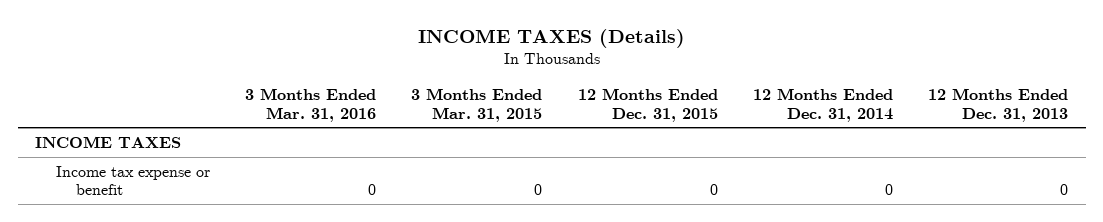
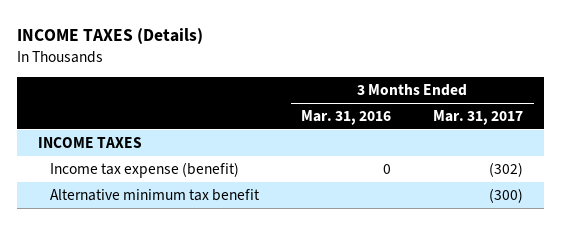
[411,88,543,122] 3 Months Ended Mar. 31, 2015 -> none
[577,88,718,122] 12 Months Ended Dec. 31, 2015 -> none
[752,88,893,122] 12 Months Ended Dec. 31, 2014 -> none
[928,88,1069,122] 12 Months Ended Dec. 31, 2013 -> none
none -> [433,110,524,126] Mar. 31, 2017
[55,165,210,196] Income tax expense or benefit -> [50,162,240,179] Income tax expense (benefit)
none -> [50,189,261,202] Alternative minimum tax benefit

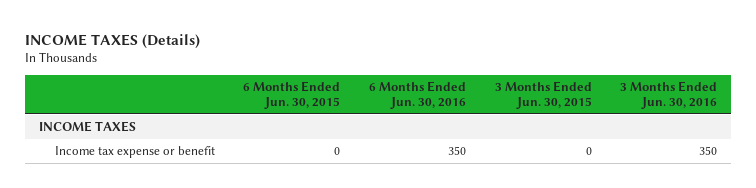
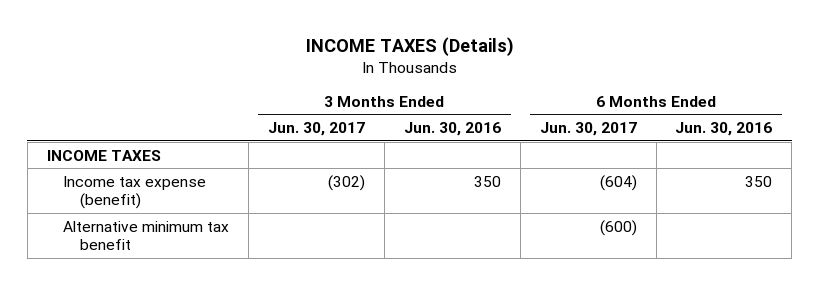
[243,81,341,110] 6 Months Ended Jun. 30, 2015 -> none
[494,81,592,110] 3 Months Ended Jun. 30, 2015 -> none
none -> [267,122,365,137] Jun. 30, 2017
none -> [539,122,637,137] Jun. 30, 2017
[54,146,215,159] Income tax expense or benefit -> [63,175,207,210] Income tax expense (benefit)
none -> [63,220,230,251] Alternative minimum tax benefit

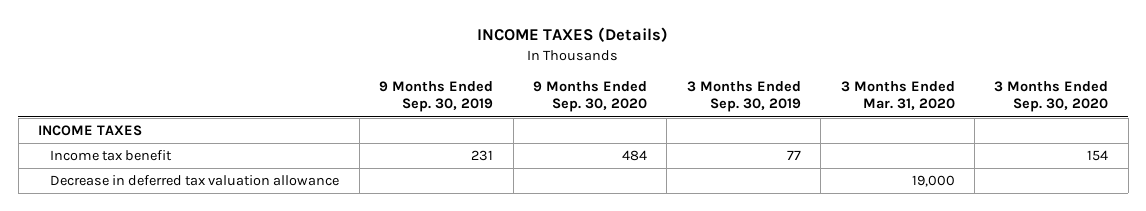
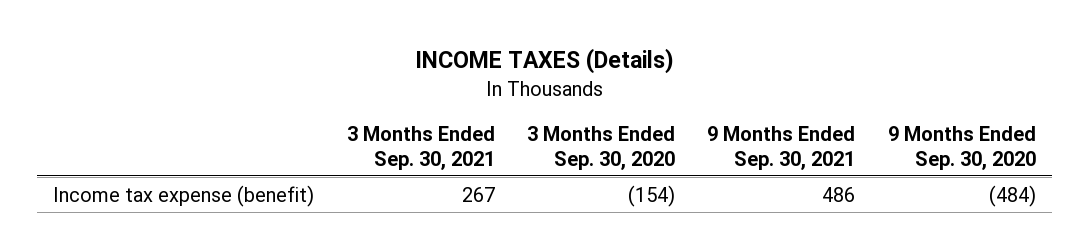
[379,80,494,113] 9 Months Ended Sep. 30, 2019 -> none
[686,80,801,113] 3 Months Ended Sep. 30, 2019 -> none
[840,80,955,111] 3 Months Ended Mar. 31, 2020 -> none
none -> [346,125,495,170] 3 Months Ended Sep. 30, 2021
none -> [707,125,856,170] 9 Months Ended Sep. 30, 2021
[37,125,142,137] INCOME TAXES -> none
[50,175,340,187] Decrease in deferred tax valuation allowance -> none
[50,150,173,162] Income tax benefit -> [53,184,315,207] Income tax expense (benefit)
[621,150,647,162] 484 -> [988,184,1036,207] (484)
[1087,150,1109,162] 154 -> [628,184,676,207] (154)

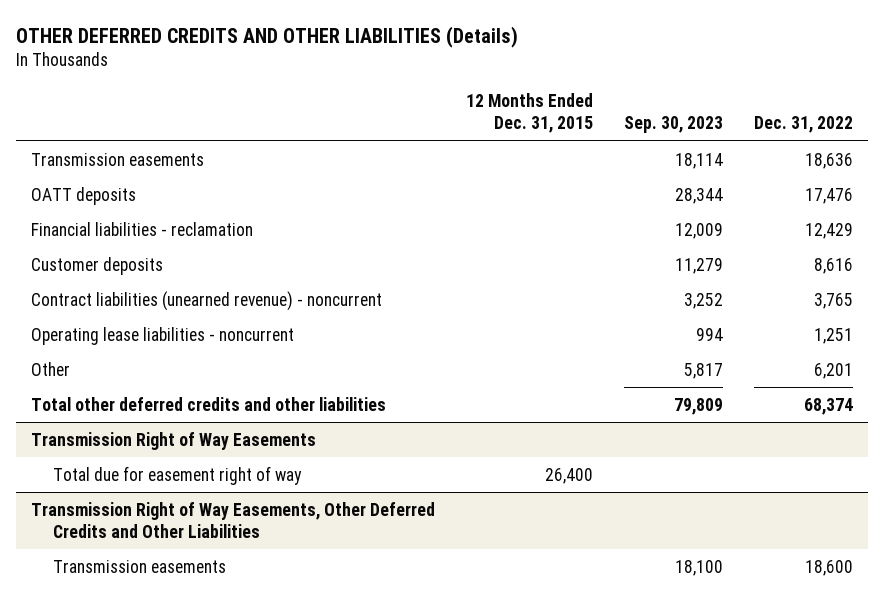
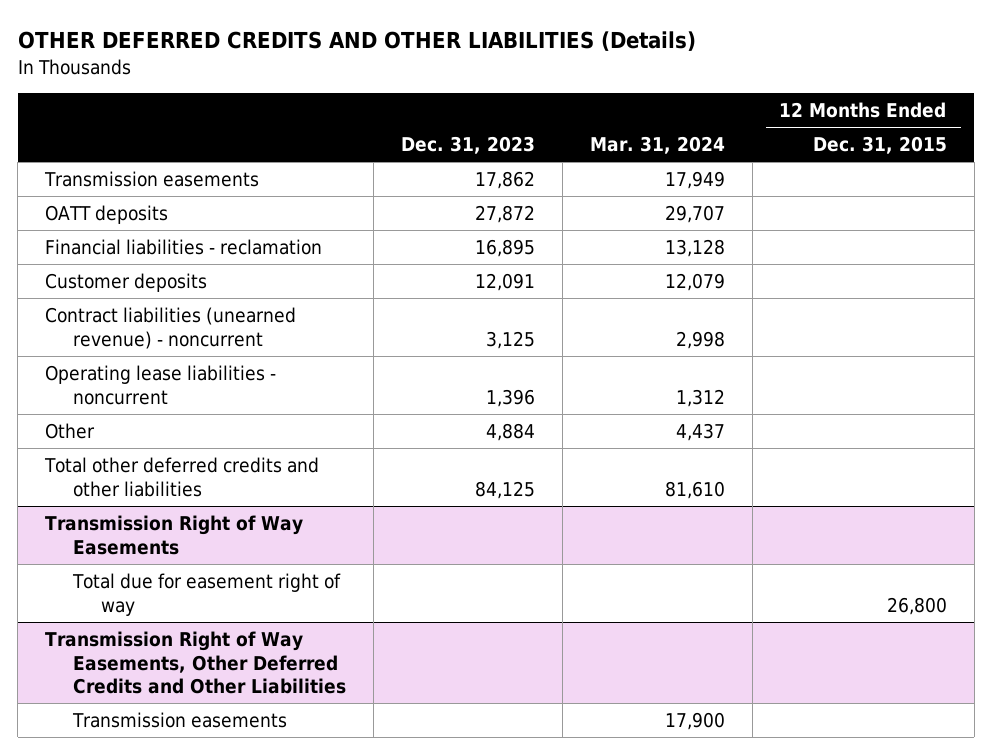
[623,116,723,134] Sep. 30, 2023 -> none
[753,116,853,134] Dec. 31, 2022 -> none
none -> [401,136,536,155] Dec. 31, 2023
none -> [590,136,726,155] Mar. 31, 2024
[545,467,594,484] 26,400 -> [886,596,947,615] 26,800

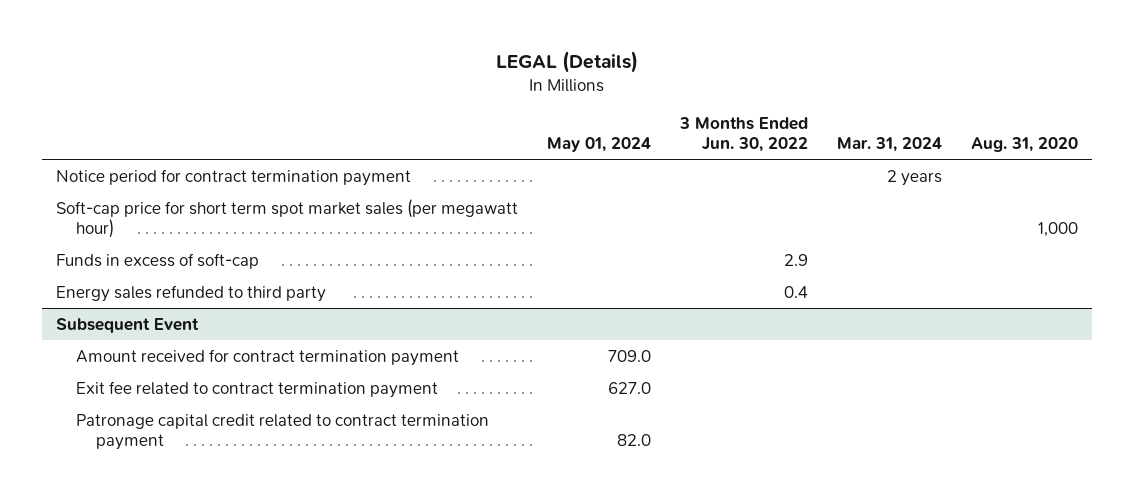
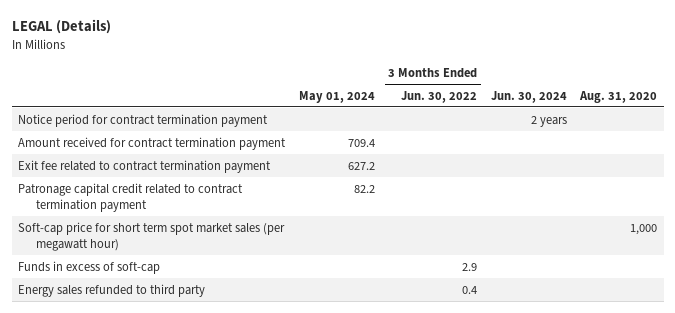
[836,137,942,153] Mar. 31, 2024 -> none
none -> [490,90,567,103] Jun. 30, 2024
none -> [18,136,287,150] Amount received for contract termination payment
none -> [18,159,272,173] Exit fee related to contract termination payment
none -> [18,182,244,212] Patronage capital credit related to contract termination payment
[56,317,200,333] Subsequent Event -> none
[75,348,459,366] Amount received for contract termination payment -> none
[75,380,438,398] Exit fee related to contract termination payment -> none
[75,413,489,450] Patronage capital credit related to contract termination payment -> none

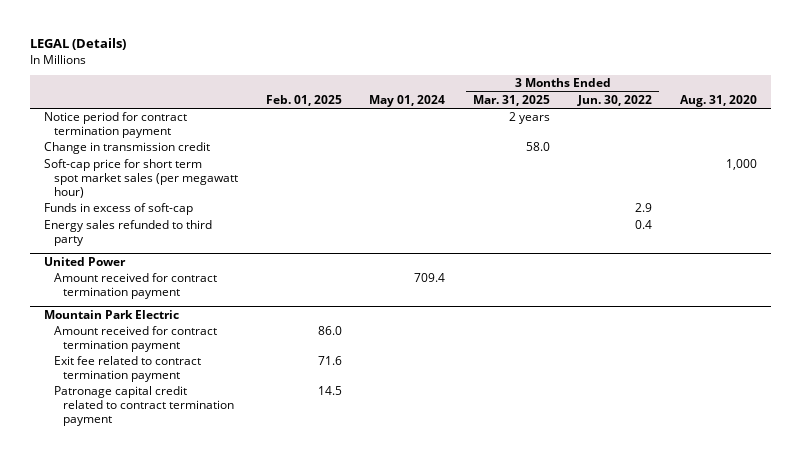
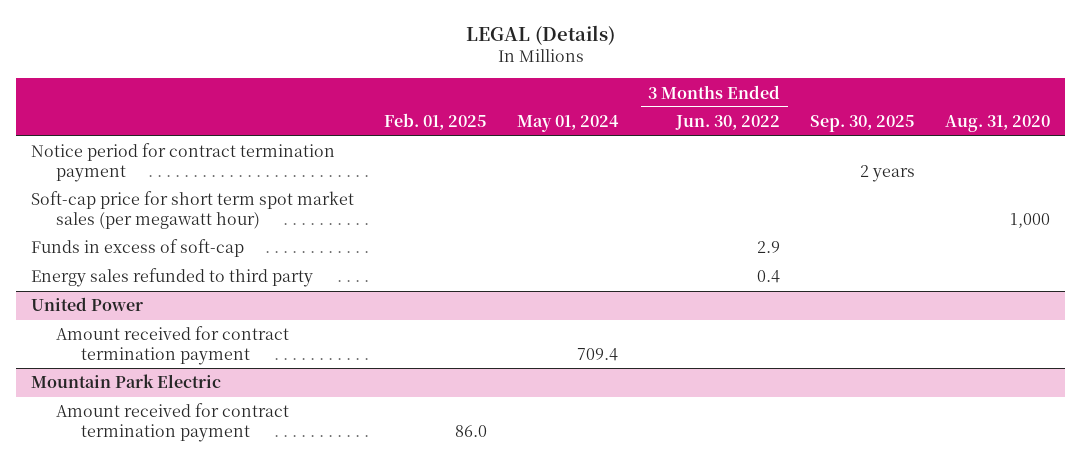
[473,95,551,107] Mar. 31, 2025 -> none
none -> [810,115,916,133] Sep. 30, 2025
[44,142,211,155] Change in transmission credit -> none
[53,356,201,382] Exit fee related to contract termination payment -> none
[53,386,235,426] Patronage capital credit related to contract termination payment -> none

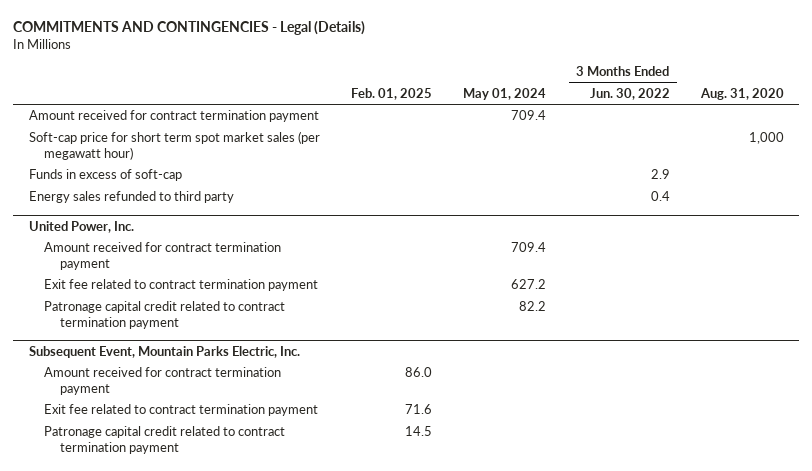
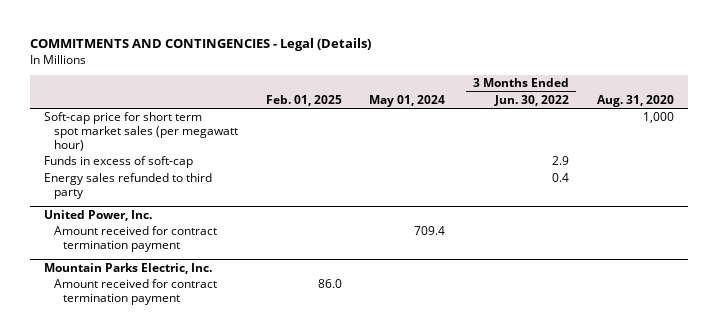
[28,110,319,123] Amount received for contract termination payment -> none
[44,279,319,292] Exit fee related to contract termination payment -> none
[44,301,286,329] Patronage capital credit related to contract termination payment -> none
[28,345,300,358] Subsequent Event, Mountain Parks Electric, Inc. -> [44,263,213,275] Mountain Parks Electric, Inc.
[44,404,319,417] Exit fee related to contract termination payment -> none
[44,426,286,454] Patronage capital credit related to contract termination payment -> none

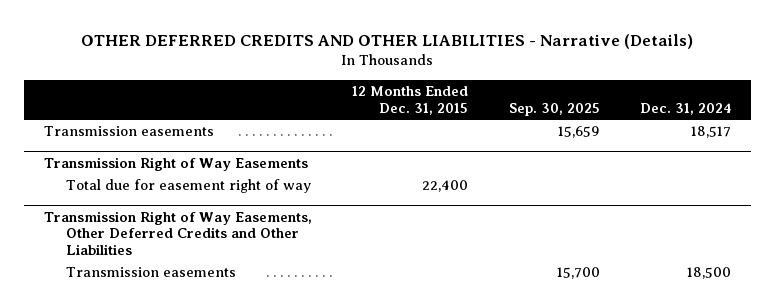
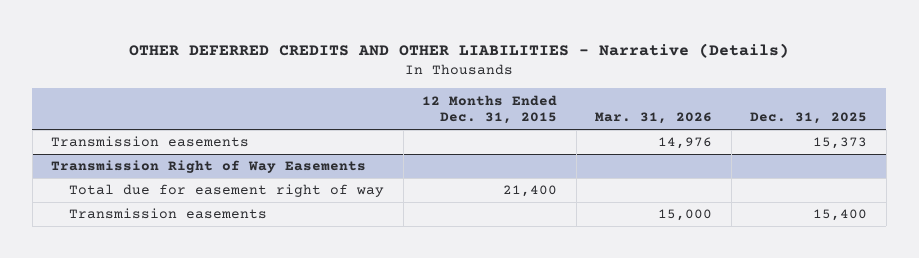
[508,102,600,116] Sep. 30, 2025 -> none
[639,102,731,115] Dec. 31, 2024 -> none
none -> [595,112,713,125] Mar. 31, 2026
none -> [750,112,868,125] Dec. 31, 2025
[44,210,313,255] Transmission Right of Way Easements, Other Deferred Credits and Other Liabilities -> none
[66,267,237,278] Transmission easements -> none
[422,180,469,193] 22,400 -> [503,185,558,198] 21,400
none -> [69,208,268,220] Transmission easements

